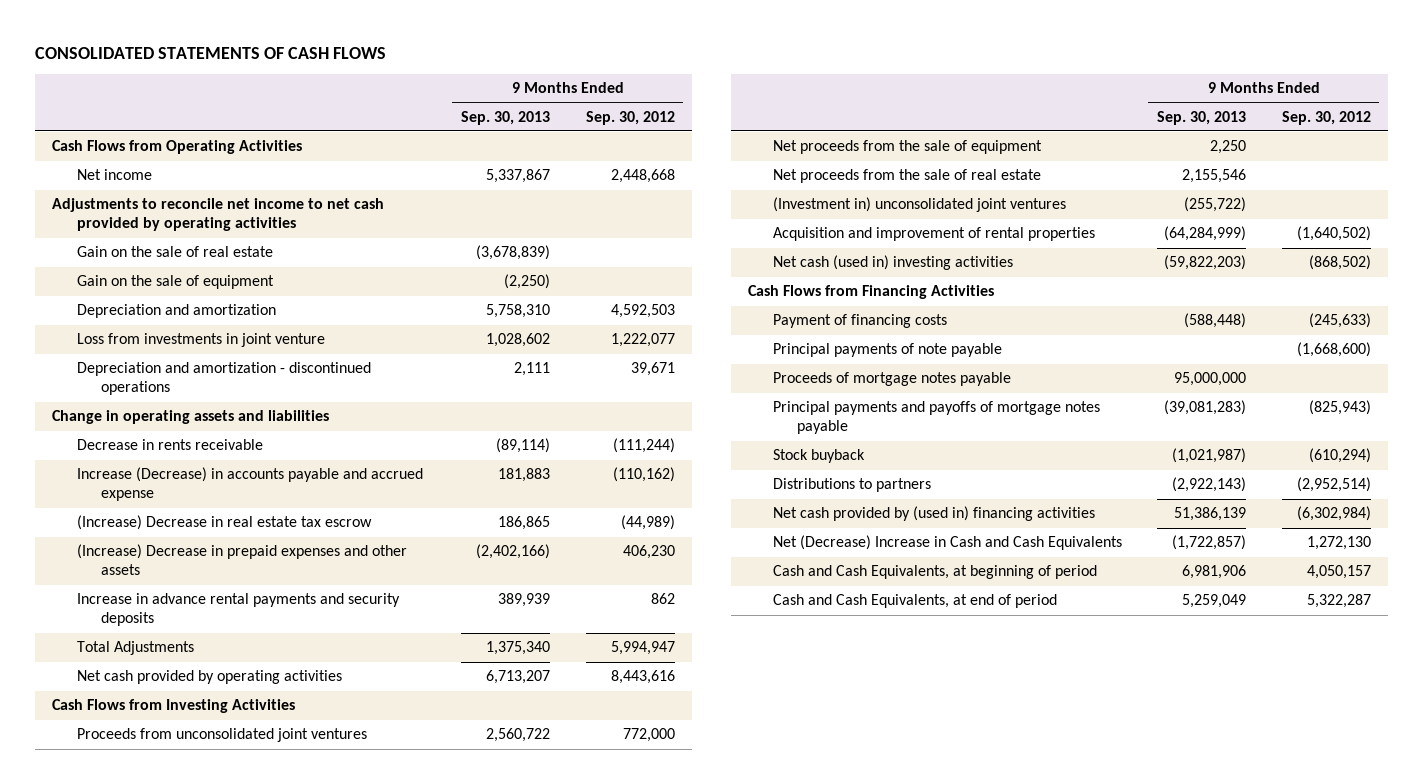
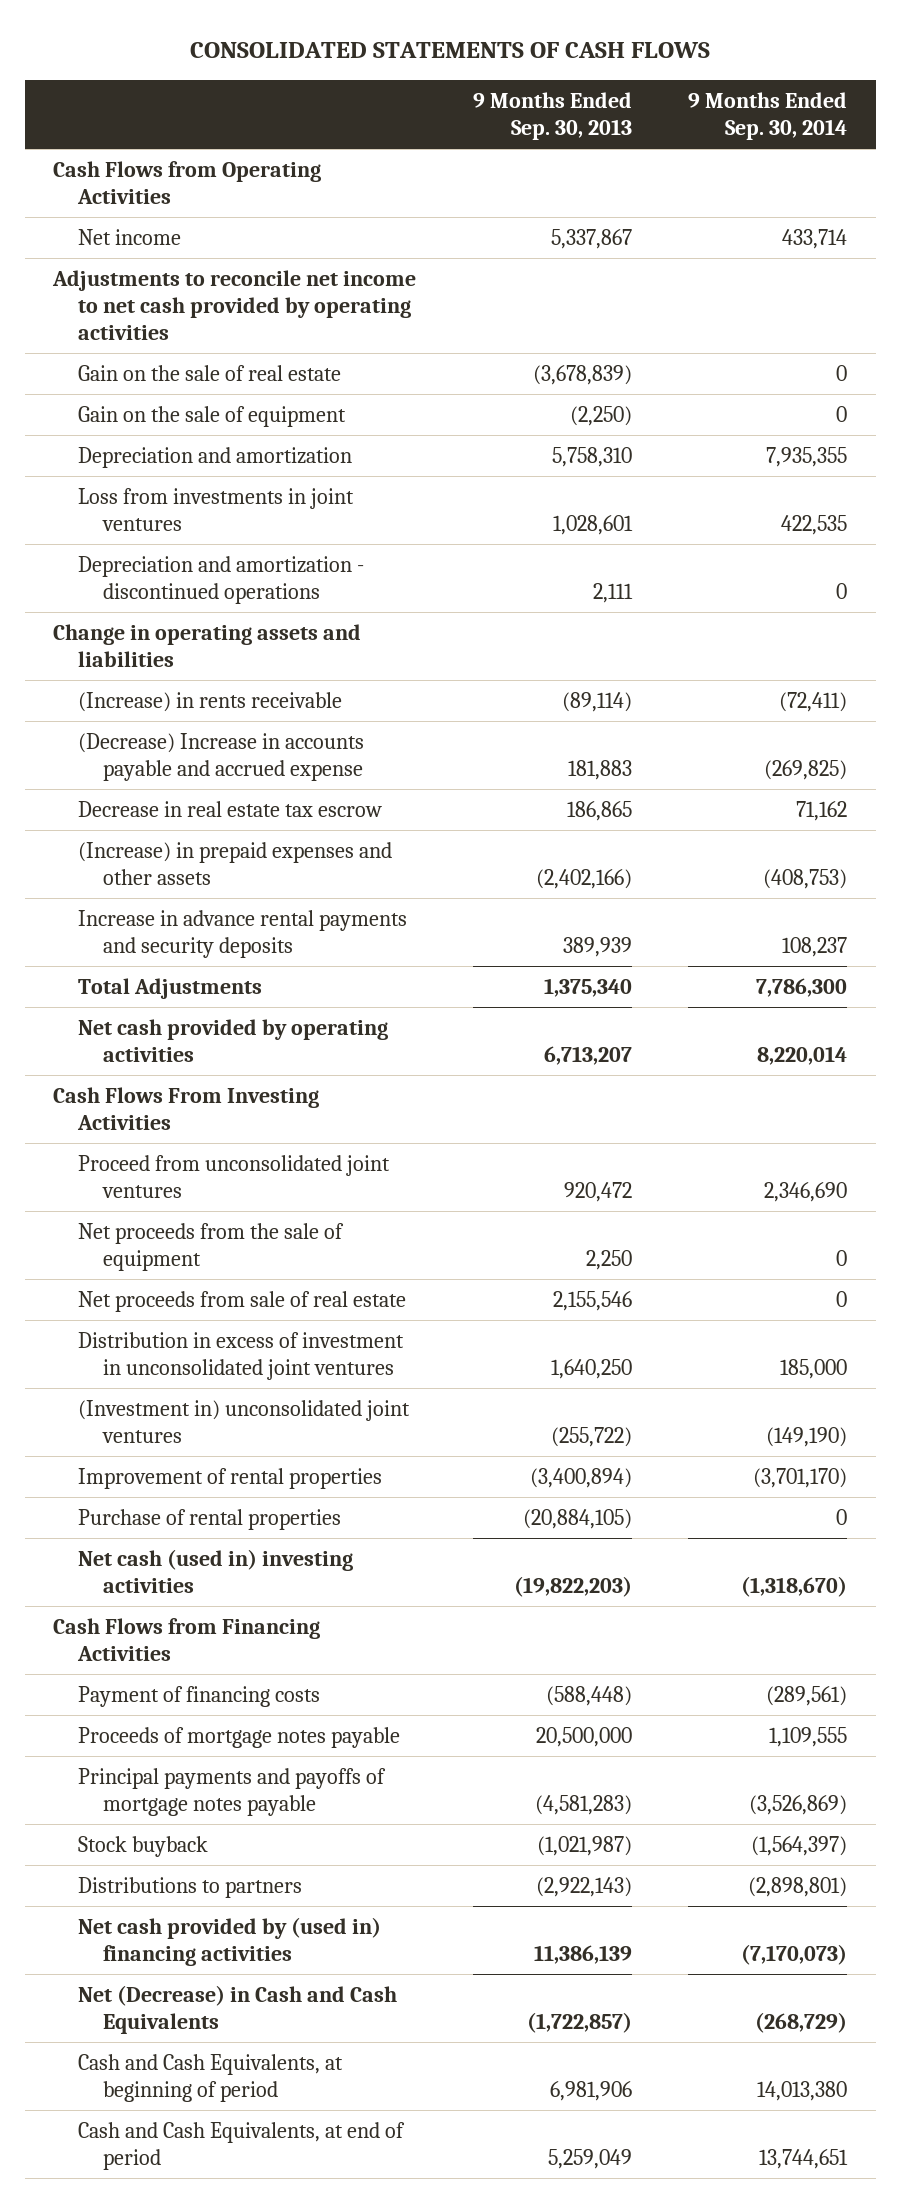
[585,110,675,125] Sep. 30, 2012 -> none
none -> [688,91,848,140] 9 Months Ended Sep. 30, 2014
[76,333,325,348] Loss from investments in joint venture -> [78,487,355,532] Loss from investments in joint ventures
[486,333,551,348] 1,028,602 -> [552,515,633,536] 1,028,601
[76,439,263,451] Decrease in rents receivable -> [78,691,343,712] (Increase) in rents receivable
[76,467,423,502] Increase (Decrease) in accounts payable and accrued expense -> [78,732,365,782] (Decrease) Increase in accounts payable and accrued expense
[76,515,372,531] (Increase) Decrease in real estate tax escrow -> [78,800,383,817] Decrease in real estate tax escrow
[76,544,407,576] (Increase) Decrease in prepaid expenses and other assets -> [78,841,393,886] (Increase) in prepaid expenses and other assets
[52,699,296,714] Cash Flows from Investing Activities -> [52,1086,319,1131] Cash Flows From Investing Activities
[76,728,367,743] Proceeds from unconsolidated joint ventures -> [78,1154,391,1199] Proceed from unconsolidated joint ventures
[486,728,551,743] 2,560,722 -> [563,1182,632,1203] 920,472
[772,169,1041,184] Net proceeds from the sale of real estate -> [78,1290,407,1312] Net proceeds from sale of real estate
none -> [78,1331,405,1381] Distribution in excess of investment in unconsolidated joint ventures
[772,227,1095,242] Acquisition and improvement of rental properties -> [78,1467,383,1489] Improvement of rental properties
[1164,226,1247,242] (64,284,999) -> [529,1467,632,1488] (3,400,894)
none -> [78,1508,342,1530] Purchase of rental properties
[1164,255,1247,271] (59,822,203) -> [513,1576,632,1598] (19,822,203)
[772,343,1002,358] Principal payments of note payable -> none
[1174,372,1247,387] 95,000,000 -> [535,1726,632,1747] 20,500,000
[1164,400,1247,416] (39,081,283) -> [534,1795,632,1816] (4,581,283)
[1174,507,1247,522] 51,386,139 -> [533,1945,632,1965] 11,386,139
[772,535,1122,551] Net (Decrease) Increase in Cash and Cash Equivalents -> [78,1984,398,2035] Net (Decrease) in Cash and Cash Equivalents

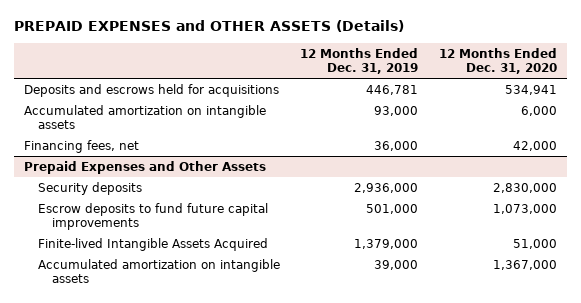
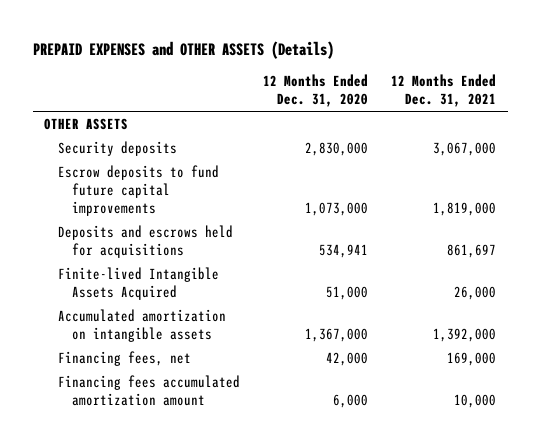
[300,47,419,75] 12 Months Ended Dec. 31, 2019 -> none
none -> [391,74,497,108] 12 Months Ended Dec. 31, 2021
[23,104,266,130] Accumulated amortization on intangible assets -> none
[23,160,266,174] Prepaid Expenses and Other Assets -> none
none -> [43,118,128,131] OTHER ASSETS
[23,83,279,97] Deposits and escrows held for acquisitions -> [58,225,234,258] Deposits and escrows held for acquisitions
[23,139,139,153] Financing fees, net -> [58,351,192,367] Financing fees, net
none -> [58,375,241,406] Financing fees accumulated amortization amount

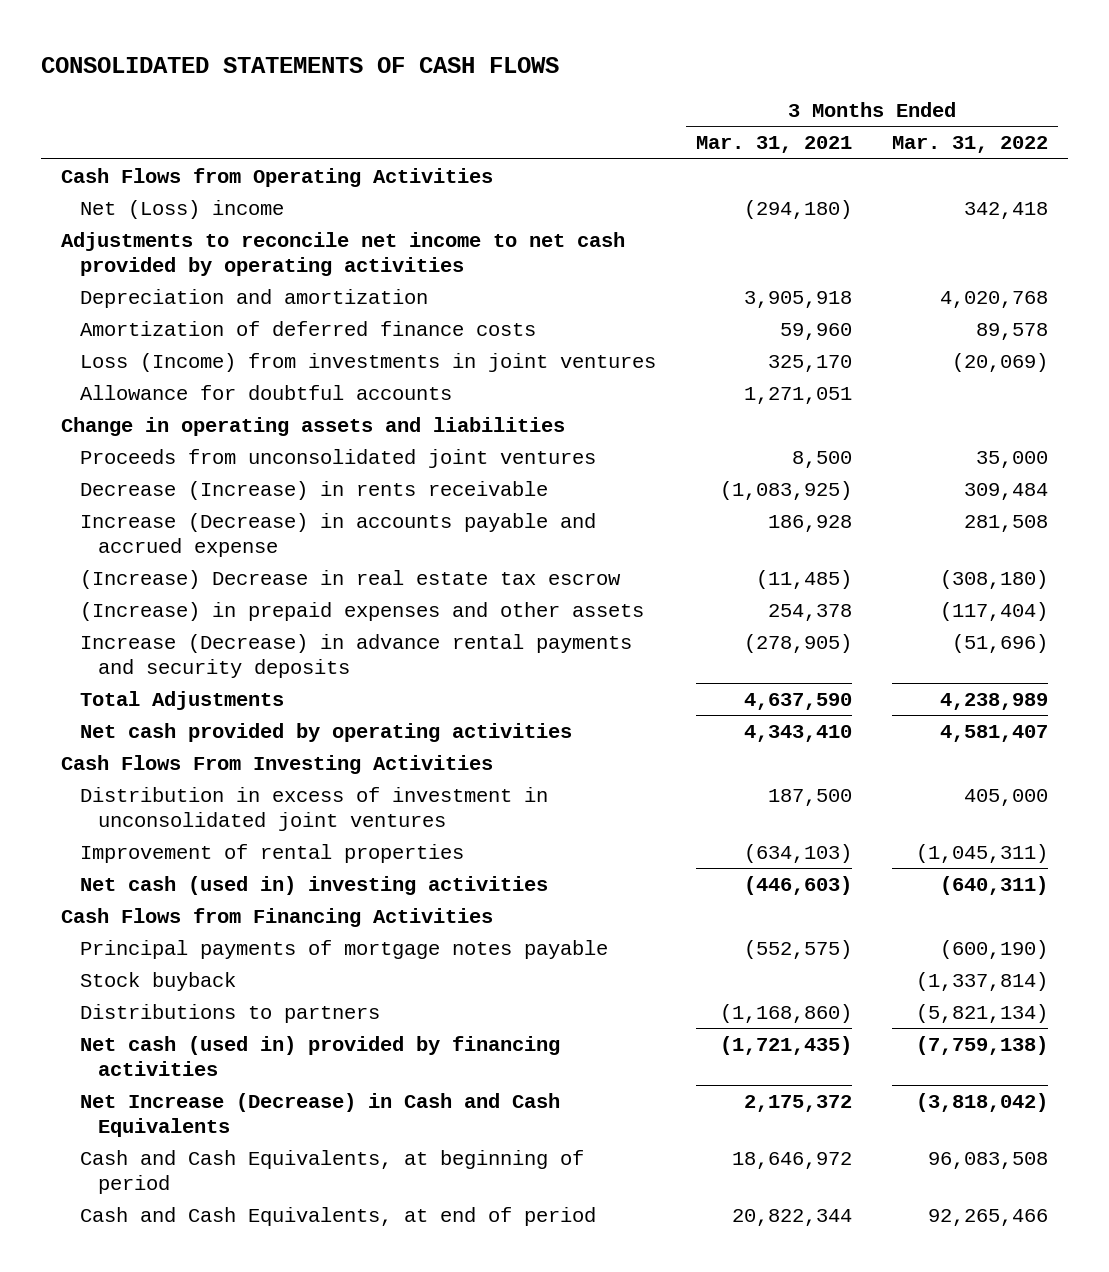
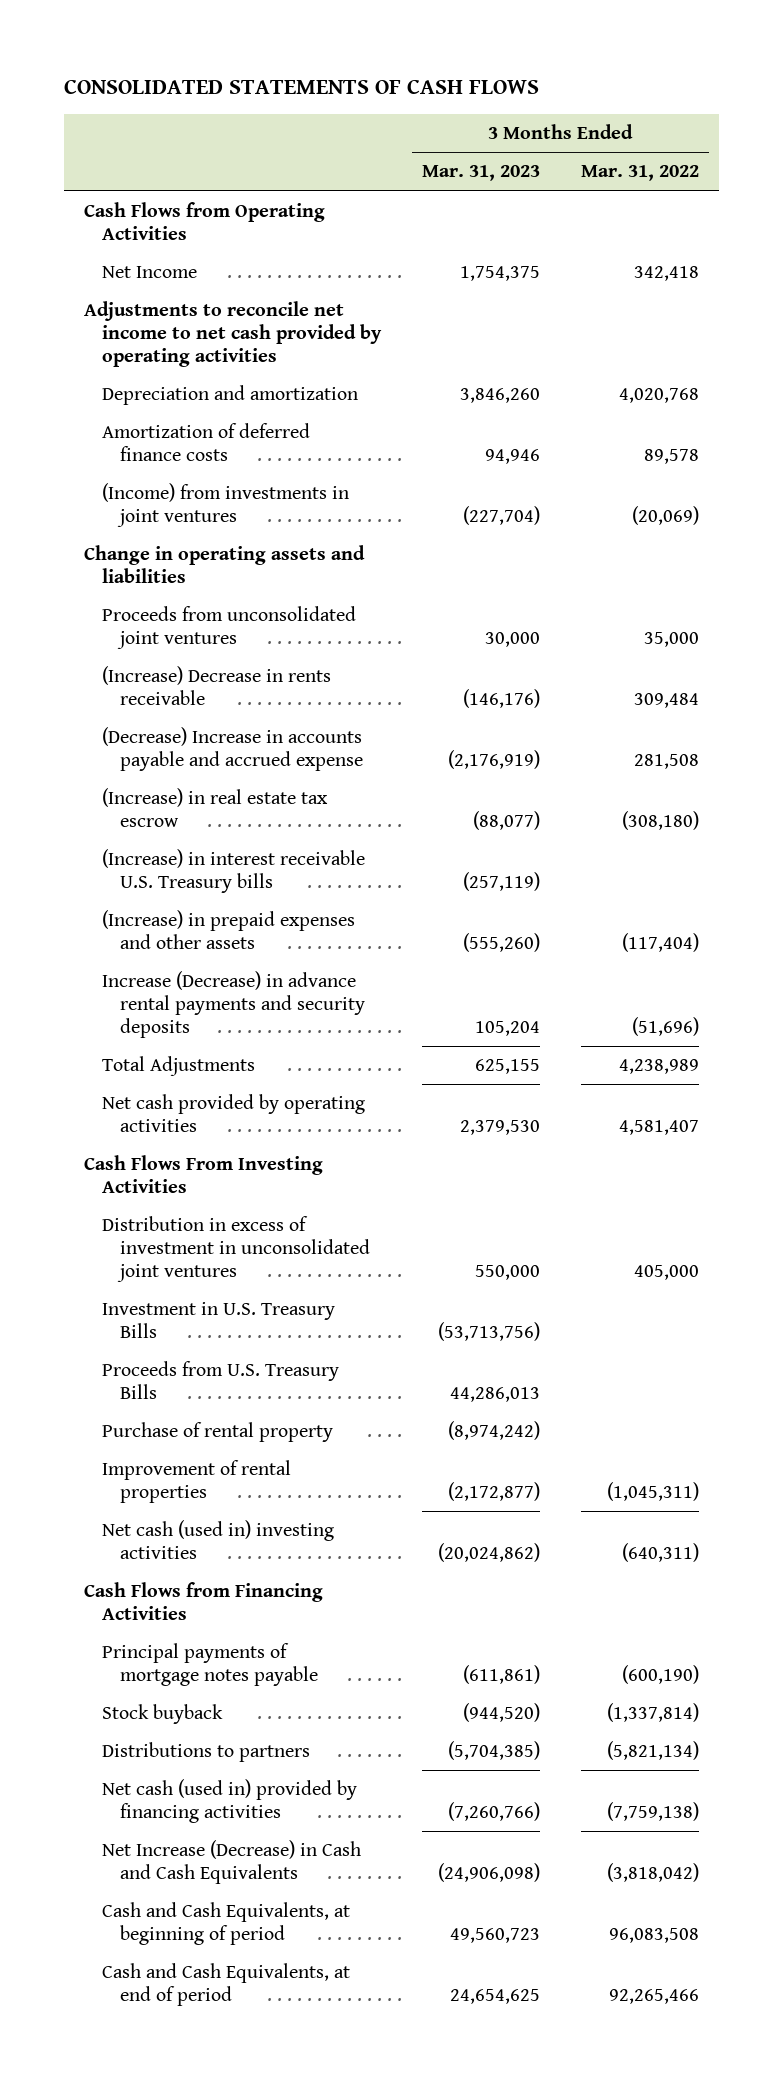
[695,136,852,154] Mar. 31, 2021 -> none
none -> [421,165,540,182] Mar. 31, 2023
[79,199,284,219] Net (Loss) income -> [102,266,198,279] Net Income
[79,384,452,400] Allowance for doubtful accounts -> none
[79,352,656,372] Loss (Income) from investments in joint ventures -> [102,483,350,528] (Income) from investments in joint ventures
[79,480,548,500] Decrease (Increase) in rents receivable -> [102,666,332,706] (Increase) Decrease in rents receivable
[79,512,596,557] Increase (Decrease) in accounts payable and accrued expense -> [102,727,364,772] (Decrease) Increase in accounts payable and accrued expense
[79,569,621,589] (Increase) Decrease in real estate tax escrow -> [102,788,329,828] (Increase) in real estate tax escrow
none -> [102,849,366,894] (Increase) in interest receivable U.S. Treasury bills
none -> [102,1302,336,1339] Investment in U.S. Treasury Bills
none -> [102,1361,340,1400] Proceeds from U.S. Treasury Bills
none -> [102,1422,334,1443] Purchase of rental property

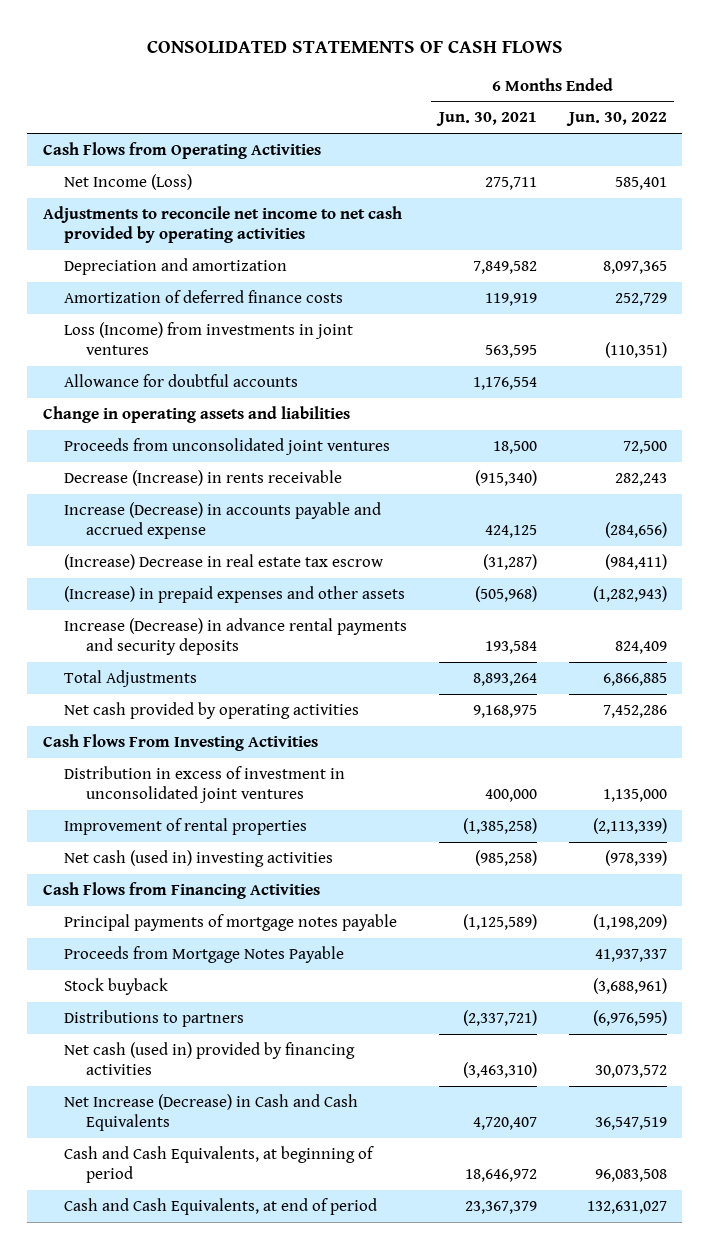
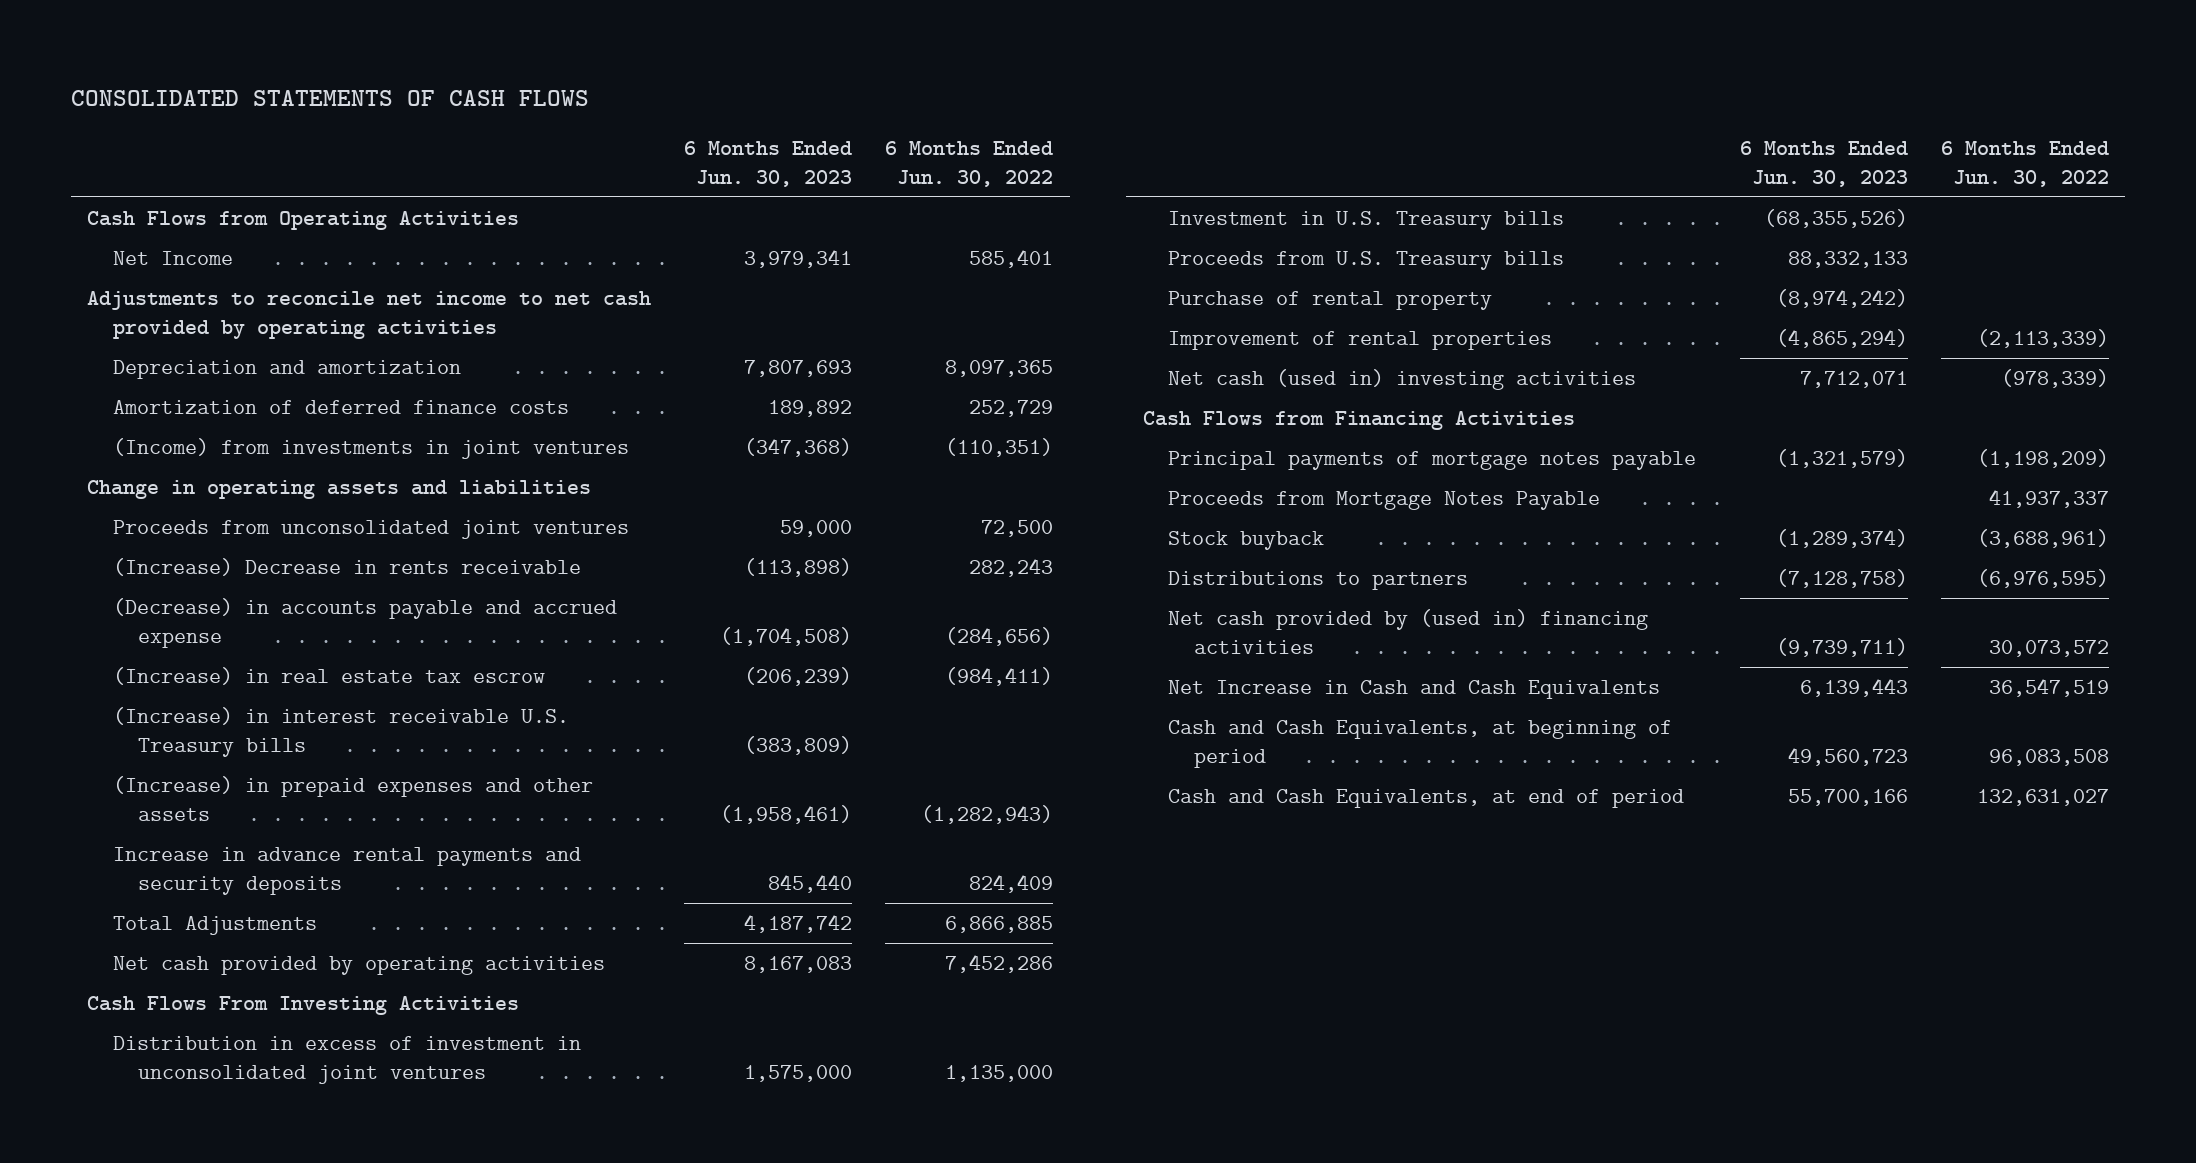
[435,112,537,127] Jun. 30, 2021 -> none
none -> [684,140,853,187] 6 Months Ended Jun. 30, 2023
[64,174,193,191] Net Income (Loss) -> [112,250,233,265] Net Income
[64,374,299,388] Allowance for doubtful accounts -> none
[64,322,354,355] Loss (Income) from investments in joint ventures -> [112,437,629,459] (Income) from investments in joint ventures
[64,470,343,487] Decrease (Increase) in rents receivable -> [112,557,581,576] (Increase) Decrease in rents receivable
[64,502,382,539] Increase (Decrease) in accounts payable and accrued expense -> [112,597,617,648] (Decrease) in accounts payable and accrued expense
[64,554,384,571] (Increase) Decrease in real estate tax escrow -> [112,666,545,685] (Increase) in real estate tax escrow
none -> [112,706,569,757] (Increase) in interest receivable U.S. Treasury bills
[64,618,408,655] Increase (Decrease) in advance rental payments and security deposits -> [112,846,581,895] Increase in advance rental payments and security deposits
none -> [1168,210,1565,230] Investment in U.S. Treasury bills
none -> [1168,250,1565,270] Proceeds from U.S. Treasury bills
none -> [1168,290,1493,310] Purchase of rental property
[64,1042,356,1075] Net cash (used in) provided by financing activities -> [1168,608,1649,654] Net cash provided by (used in) financing activities
[64,1094,359,1131] Net Increase (Decrease) in Cash and Cash Equivalents -> [1168,679,1661,699] Net Increase in Cash and Cash Equivalents

